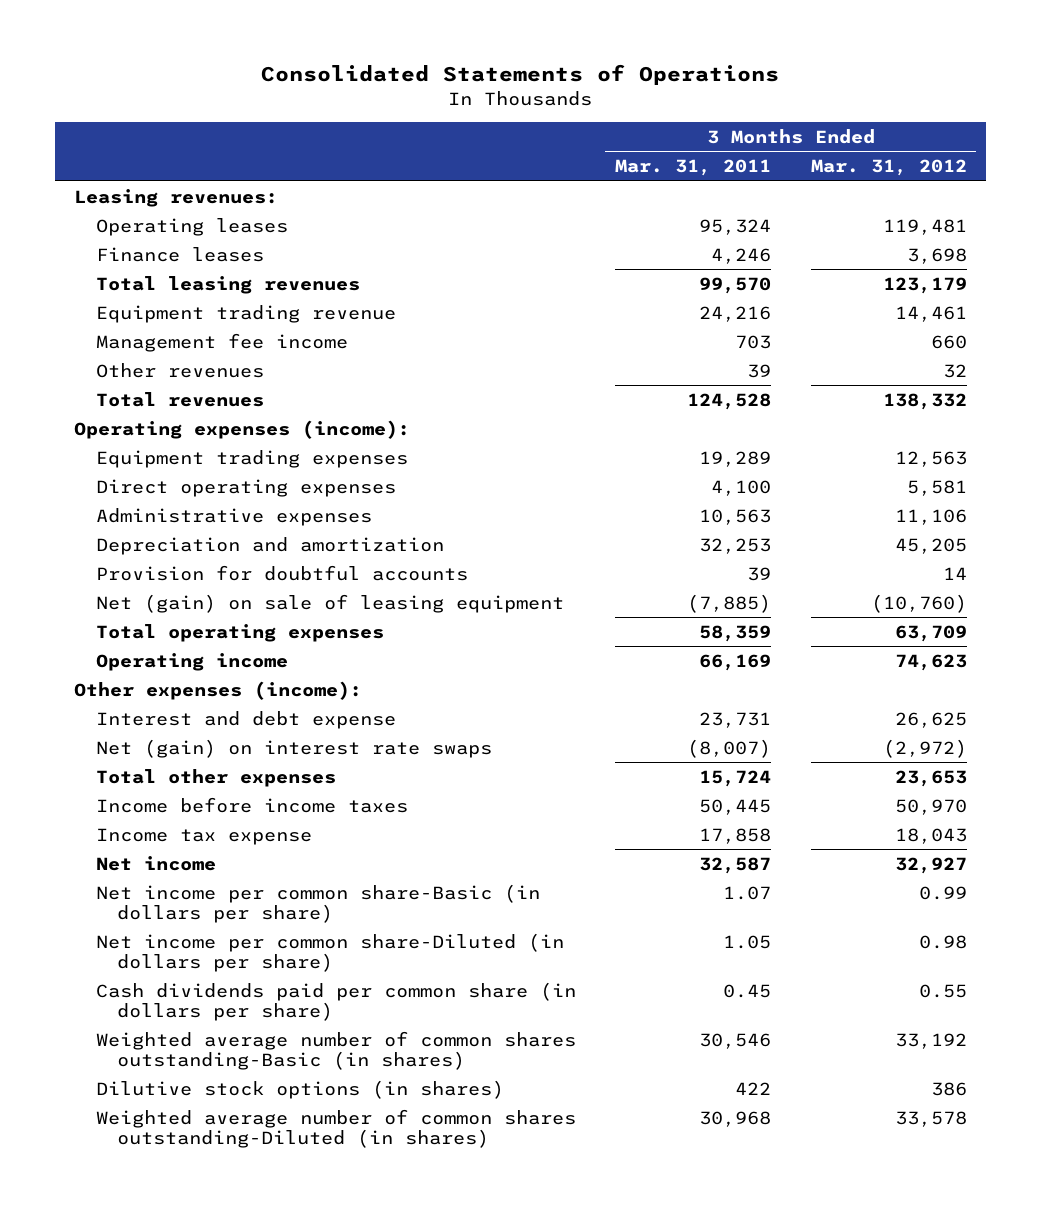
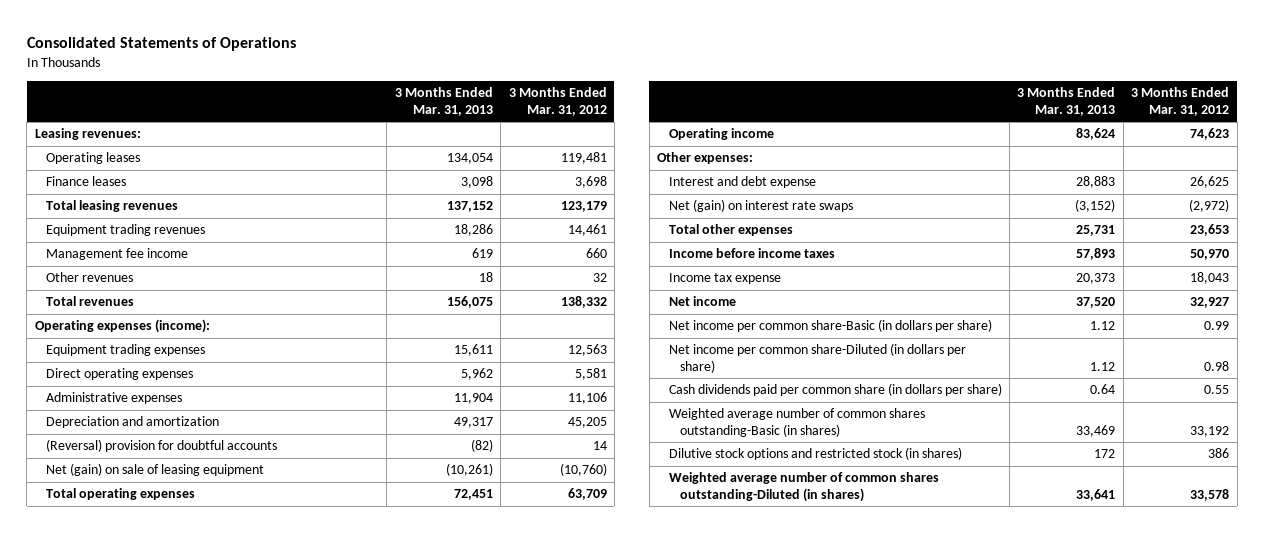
[615,159,772,177] Mar. 31, 2011 -> none
none -> [394,87,493,116] 3 Months Ended Mar. 31, 2013
[95,304,396,323] Equipment trading revenue -> [45,224,205,237] Equipment trading revenues
[95,564,468,581] Provision for doubtful accounts -> [45,439,277,453] (Reversal) provision for doubtful accounts
[74,680,363,700] Other expenses (income): -> [657,152,754,165] Other expenses:
[95,1079,504,1099] Dilutive stock options (in shares) -> [668,447,962,461] Dilutive stock options and restricted stock (in shares)

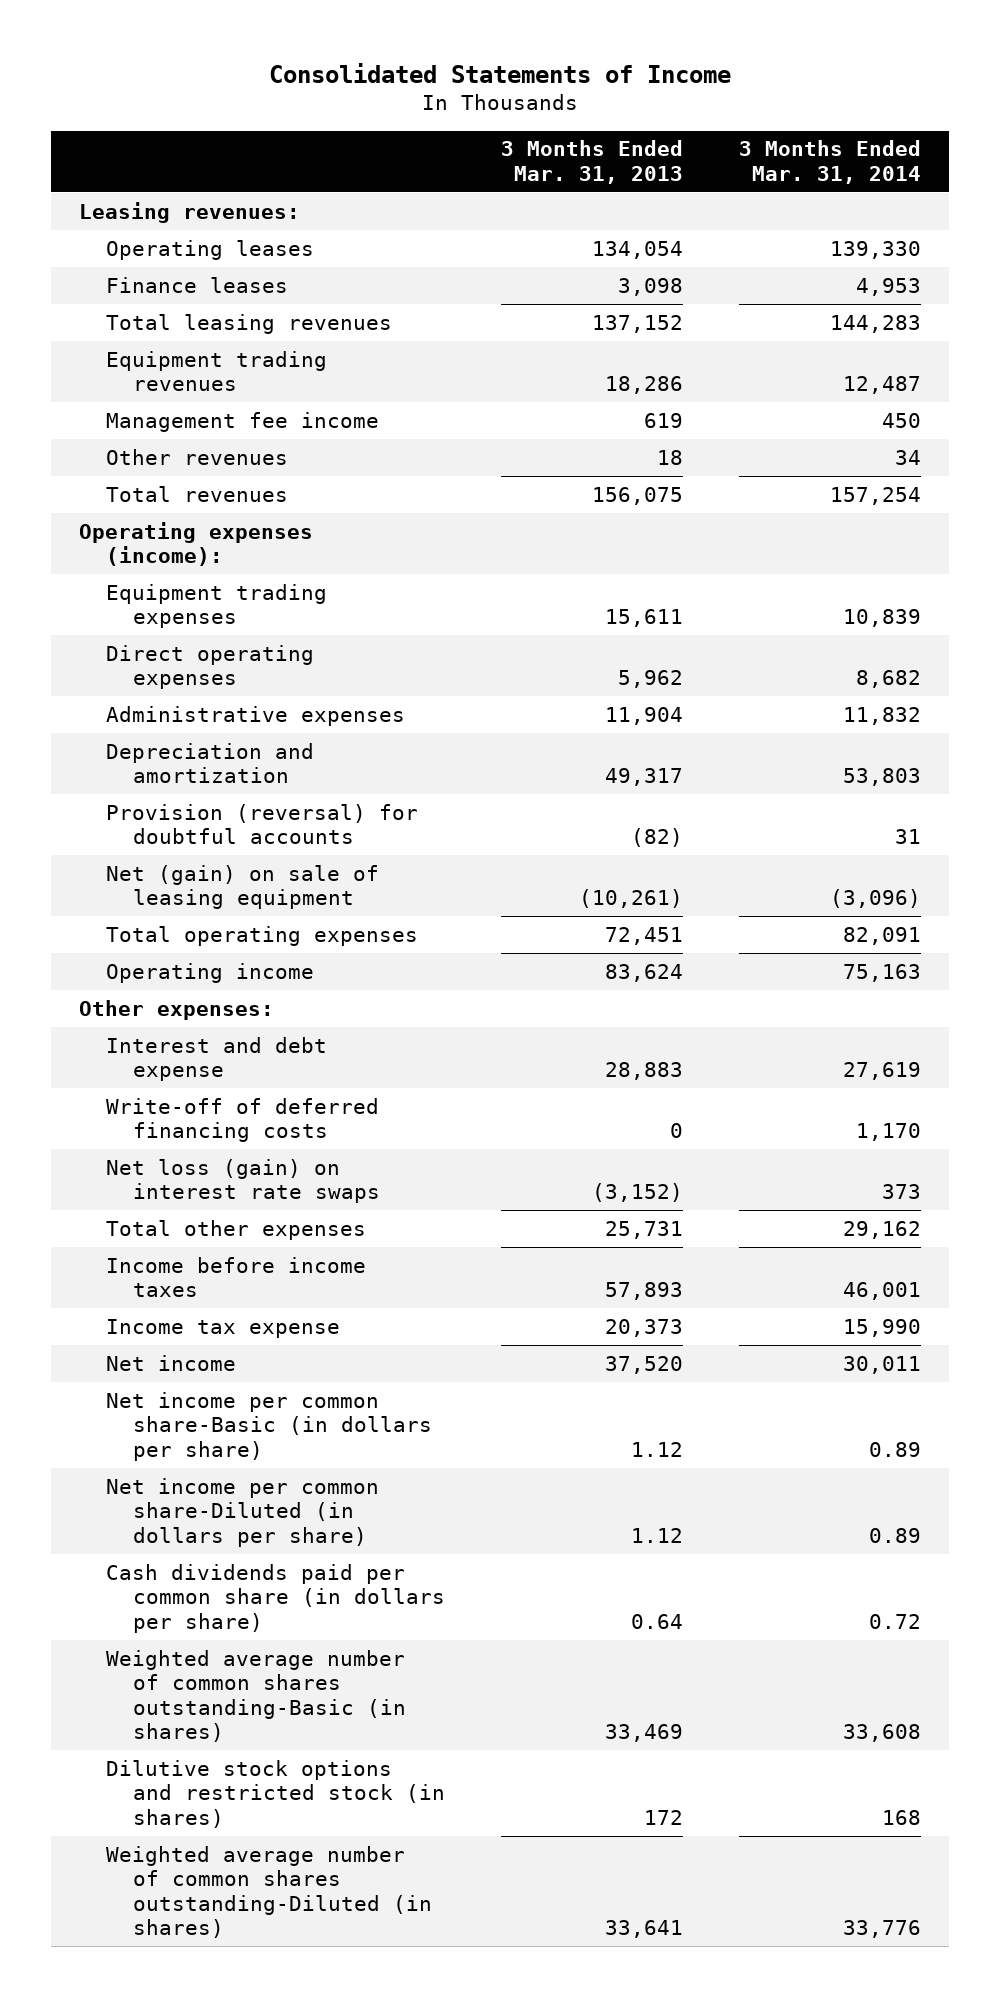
[26,37,296,52] Consolidated Statements of Operations -> [269,62,732,83] Consolidated Statements of Income
[508,87,607,116] 3 Months Ended Mar. 31, 2012 -> none
none -> [739,140,922,184] 3 Months Ended Mar. 31, 2014
[45,439,277,453] (Reversal) provision for doubtful accounts -> [106,803,419,845] Provision (reversal) for doubtful accounts
none -> [106,1097,380,1143] Write-off of deferred financing costs
[668,199,853,213] Net (gain) on interest rate swaps -> [106,1158,381,1204] Net loss (gain) on interest rate swaps

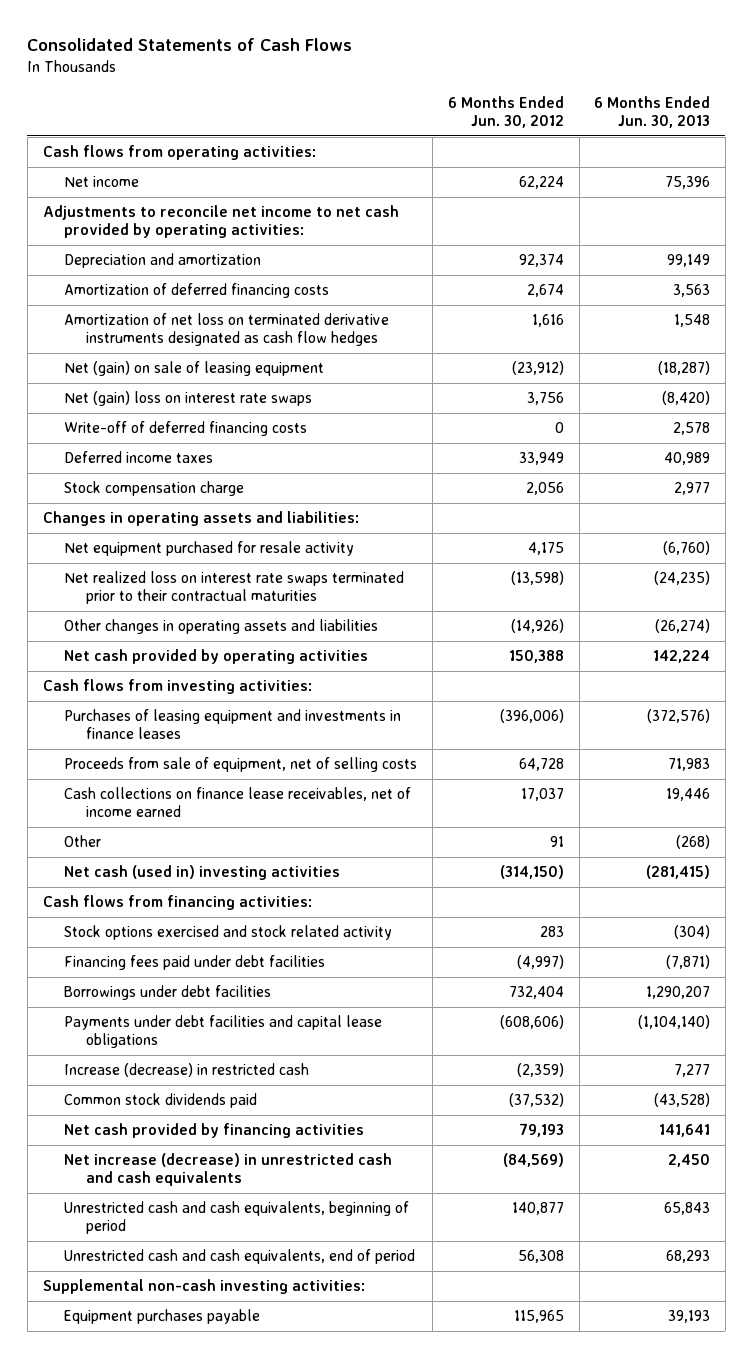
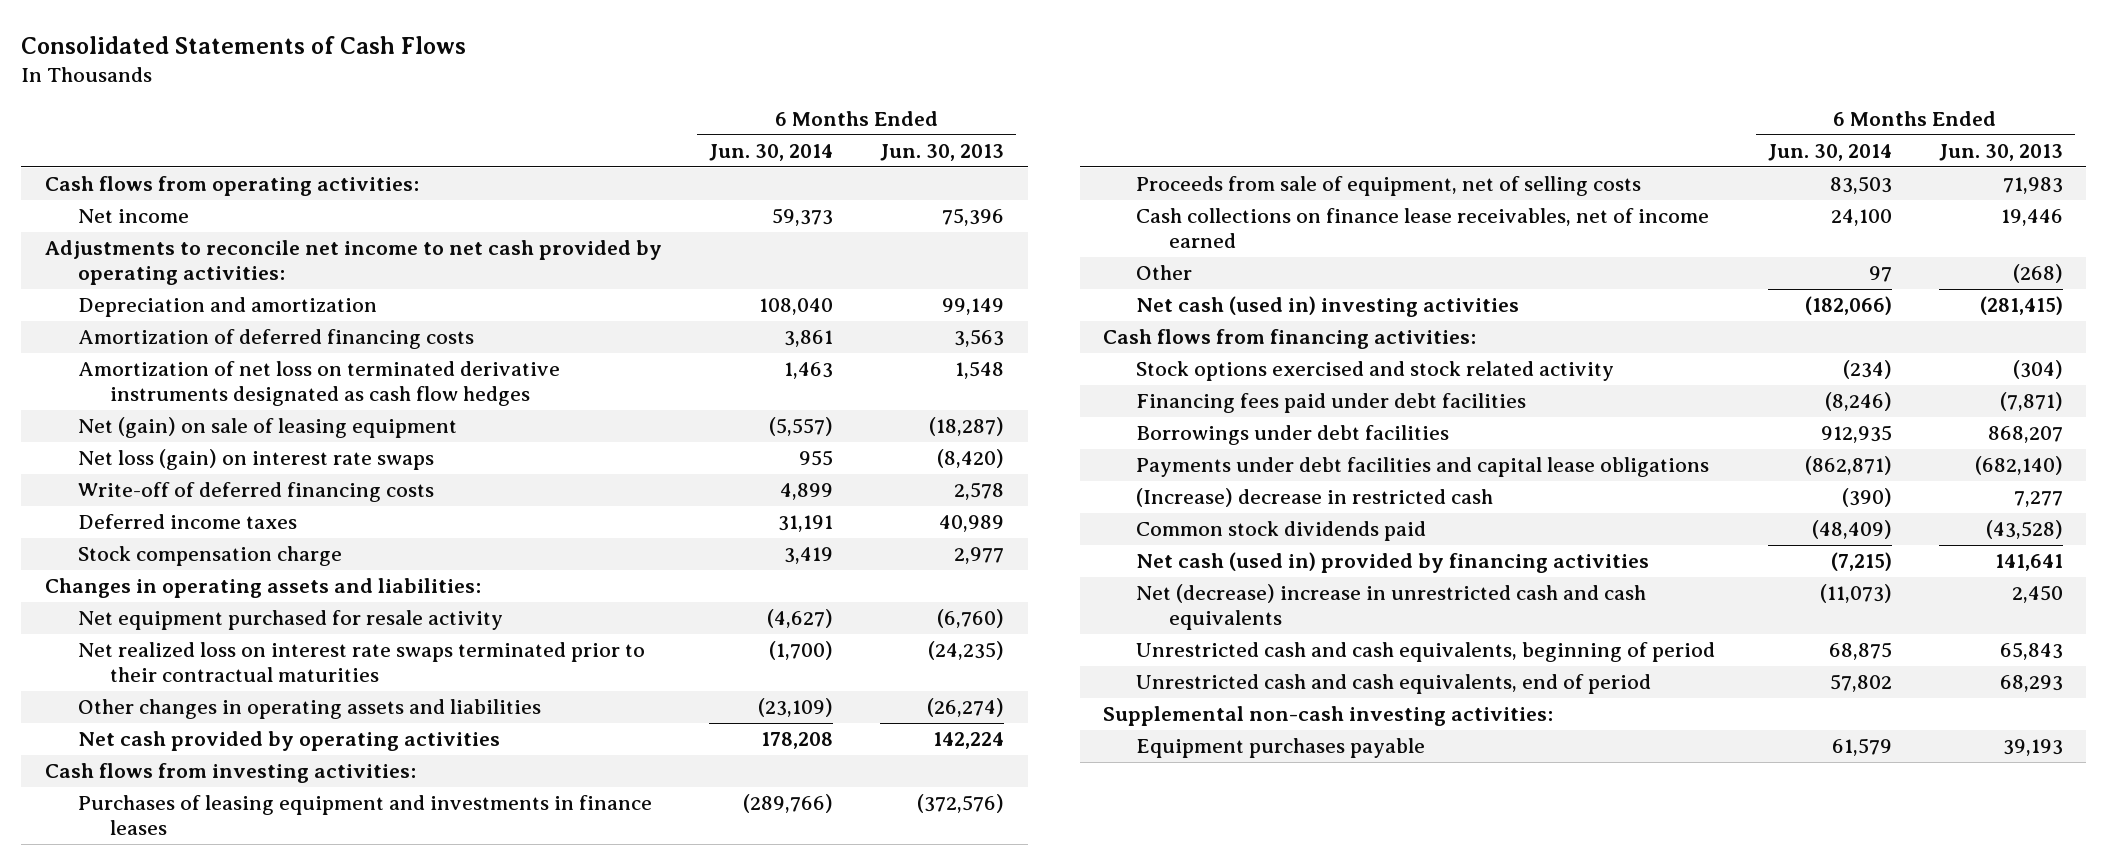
[447,96,564,129] 6 Months Ended Jun. 30, 2012 -> none
none -> [709,143,834,161] Jun. 30, 2014
[64,391,313,407] Net (gain) loss on interest rate swaps -> [77,449,434,471] Net loss (gain) on interest rate swaps
[646,986,711,1000] 1,290,207 -> [1987,426,2063,444] 868,207
[638,1015,711,1030] (1,104,140) -> [1974,456,2063,476] (682,140)
[64,1063,310,1078] Increase (decrease) in restricted cash -> [1136,488,1494,508] (Increase) decrease in restricted cash
[64,1123,365,1139] Net cash provided by financing activities -> [1136,552,1650,574] Net cash (used in) provided by financing activities
[64,1153,393,1187] Net increase (decrease) in unrestricted cash and cash equivalents -> [1136,584,1647,630] Net (decrease) increase in unrestricted cash and cash equivalents

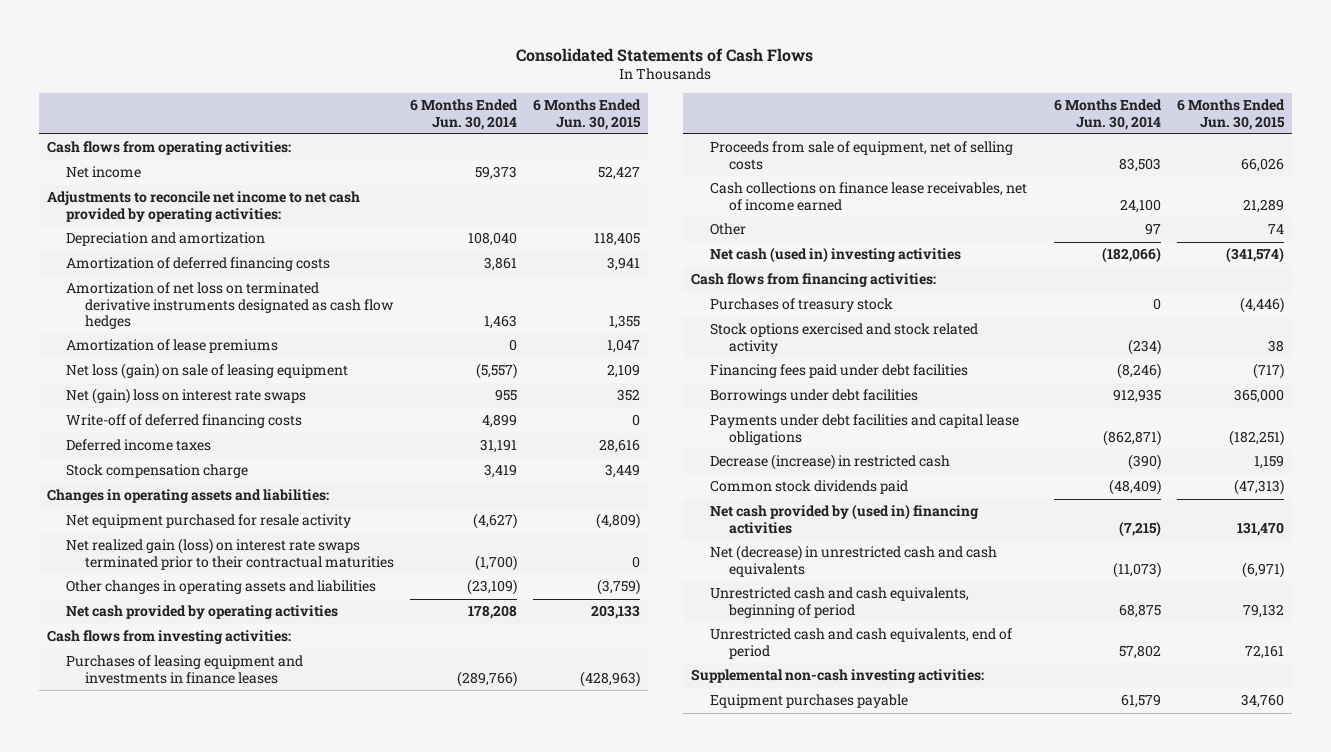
[880,143,1005,161] Jun. 30, 2013 -> none
none -> [533,99,642,130] 6 Months Ended Jun. 30, 2015
none -> [66,339,279,354] Amortization of lease premiums
[77,417,457,439] Net (gain) on sale of leasing equipment -> [66,363,349,380] Net loss (gain) on sale of leasing equipment
[77,449,434,471] Net loss (gain) on interest rate swaps -> [66,388,307,405] Net (gain) loss on interest rate swaps
[77,642,645,682] Net realized loss on interest rate swaps terminated prior to their contractual maturities -> [66,538,395,570] Net realized gain (loss) on interest rate swaps terminated prior to their contractual maturities
none -> [709,298,893,313] Purchases of treasury stock
[1136,488,1494,508] (Increase) decrease in restricted cash -> [709,454,950,471] Decrease (increase) in restricted cash
[1136,552,1650,574] Net cash (used in) provided by financing activities -> [709,504,979,534] Net cash provided by (used in) financing activities
[1136,584,1647,630] Net (decrease) increase in unrestricted cash and cash equivalents -> [709,545,997,577] Net (decrease) in unrestricted cash and cash equivalents

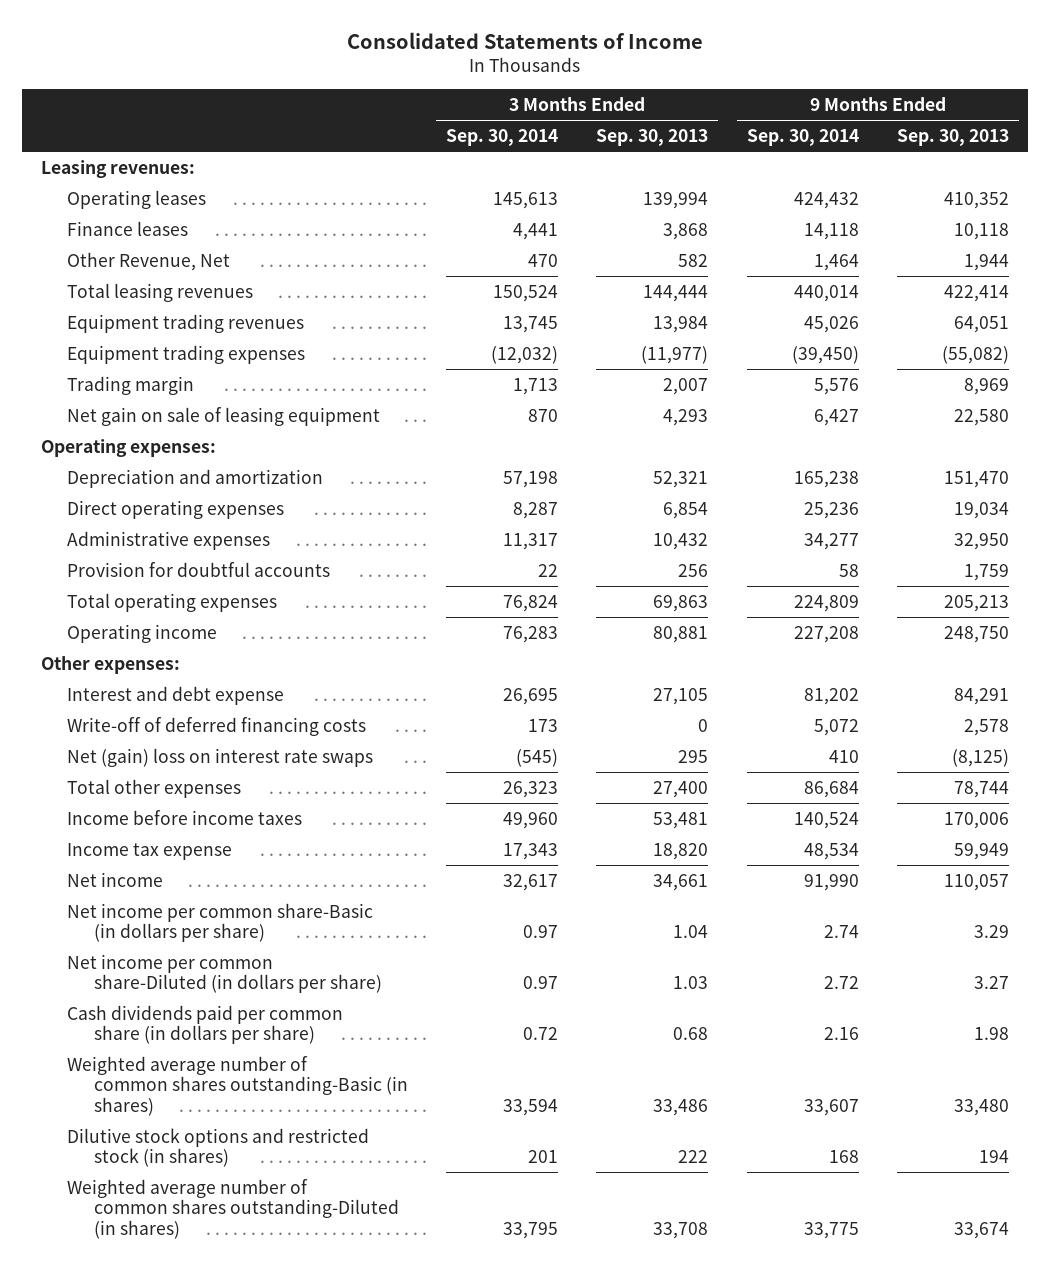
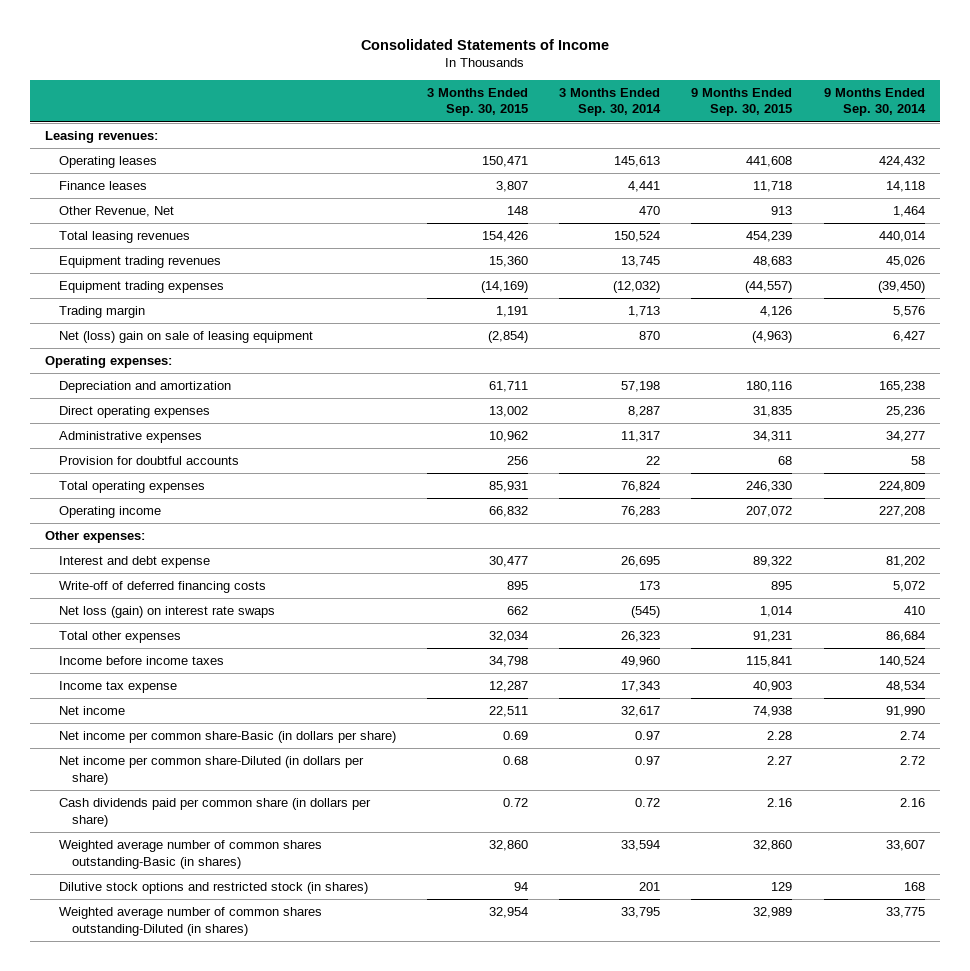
[596,129,709,147] Sep. 30, 2013 -> none
[897,129,1010,147] Sep. 30, 2013 -> none
none -> [426,87,528,117] 3 Months Ended Sep. 30, 2015
none -> [691,87,793,117] 9 Months Ended Sep. 30, 2015
[67,406,381,426] Net gain on sale of leasing equipment -> [58,331,313,344] Net (loss) gain on sale of leasing equipment
[67,747,374,767] Net (gain) loss on interest rate swaps -> [58,606,275,619] Net loss (gain) on interest rate swaps

